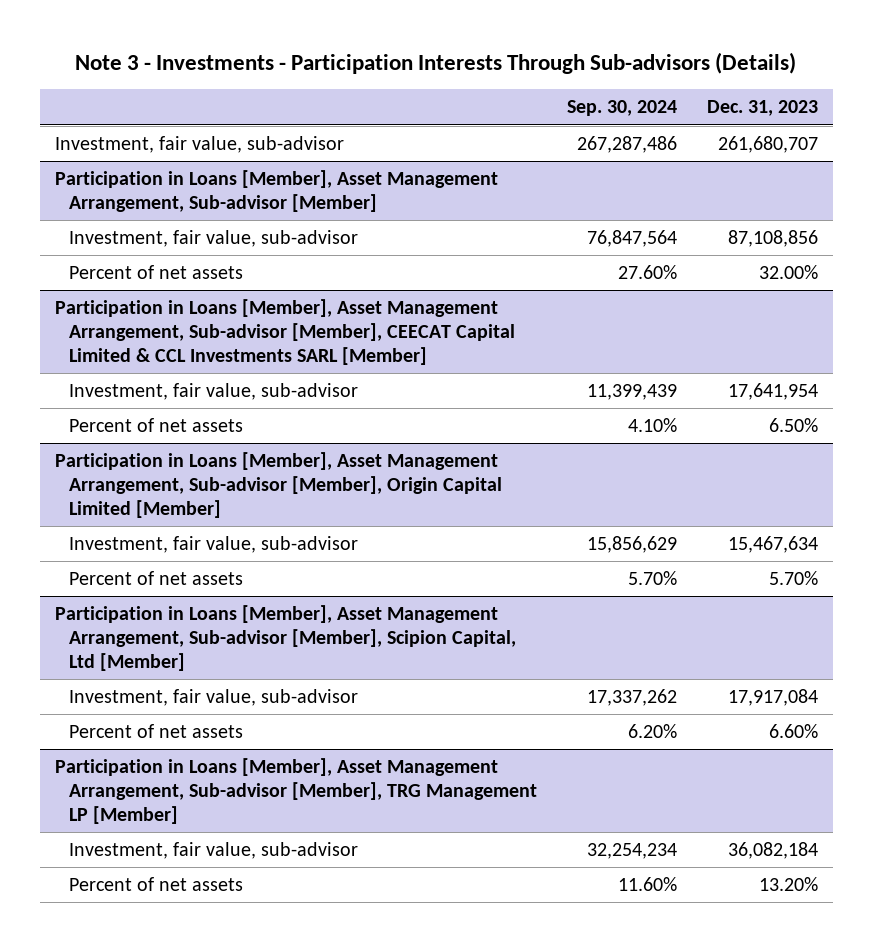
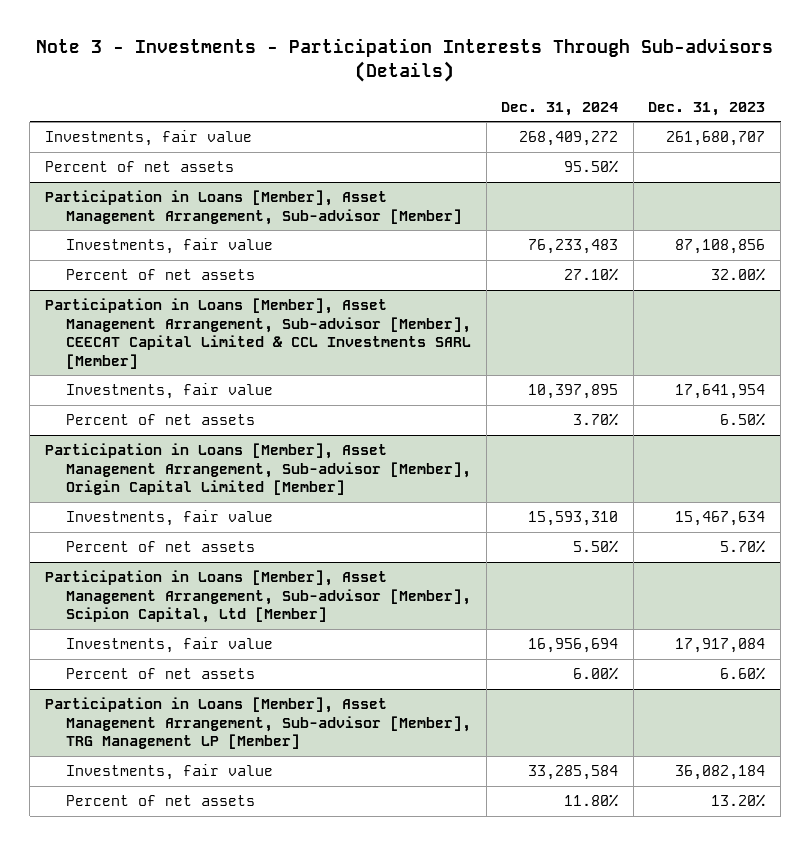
[567,100,678,117] Sep. 30, 2024 -> none
none -> [501,101,619,116] Dec. 31, 2024
[54,136,344,154] Investment, fair value, sub-advisor -> [45,130,253,147] Investments, fair value
none -> [45,161,235,173] Percent of net assets
[69,230,359,248] Investment, fair value, sub-advisor -> [66,238,274,255] Investments, fair value
[69,383,359,401] Investment, fair value, sub-advisor -> [66,383,274,400] Investments, fair value
[69,536,359,554] Investment, fair value, sub-advisor -> [66,510,274,527] Investments, fair value
[69,689,359,707] Investment, fair value, sub-advisor -> [66,637,274,654] Investments, fair value
[69,842,359,860] Investment, fair value, sub-advisor -> [66,764,274,781] Investments, fair value

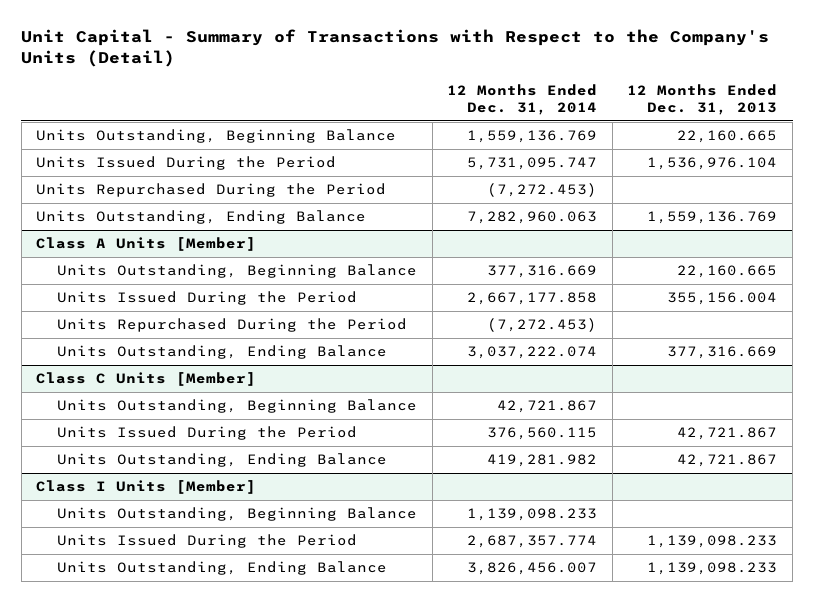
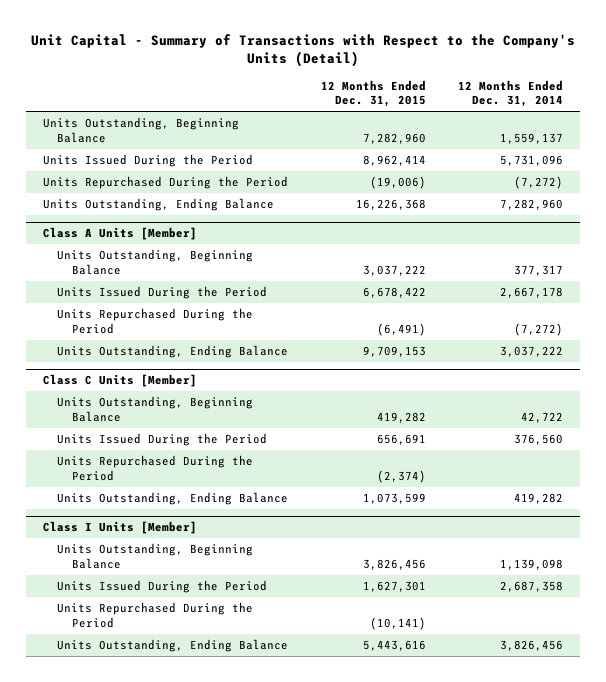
[627,84,778,116] 12 Months Ended Dec. 31, 2013 -> none
none -> [320,79,426,108] 12 Months Ended Dec. 31, 2015
[467,130,598,144] 1,559,136.769 -> [500,132,564,144] 1,559,137
[467,157,598,171] 5,731,095.747 -> [500,155,564,167] 5,731,096
[487,183,598,198] (7,272.453) -> [514,176,564,190] (7,272)
[467,211,598,225] 7,282,960.063 -> [500,199,564,211] 7,282,960
[487,265,598,279] 377,316.669 -> [514,264,564,276] 377,317
[467,292,598,306] 2,667,177.858 -> [500,287,564,299] 2,667,178
[487,318,598,333] (7,272.453) -> [514,322,564,336] (7,272)
[467,346,598,360] 3,037,222.074 -> [500,346,564,358] 3,037,222
[497,400,598,414] 42,721.867 -> [521,411,564,423] 42,722
[487,427,598,441] 376,560.115 -> [514,434,564,446] 376,560
none -> [57,455,254,481] Units Repurchased During the Period
[487,454,598,468] 419,281.982 -> [514,493,564,505] 419,282
[467,508,598,522] 1,139,098.233 -> [500,558,564,570] 1,139,098
[467,535,598,549] 2,687,357.774 -> [500,581,564,593] 2,687,358
none -> [57,602,254,628] Units Repurchased During the Period
[467,562,598,576] 3,826,456.007 -> [500,640,564,652] 3,826,456

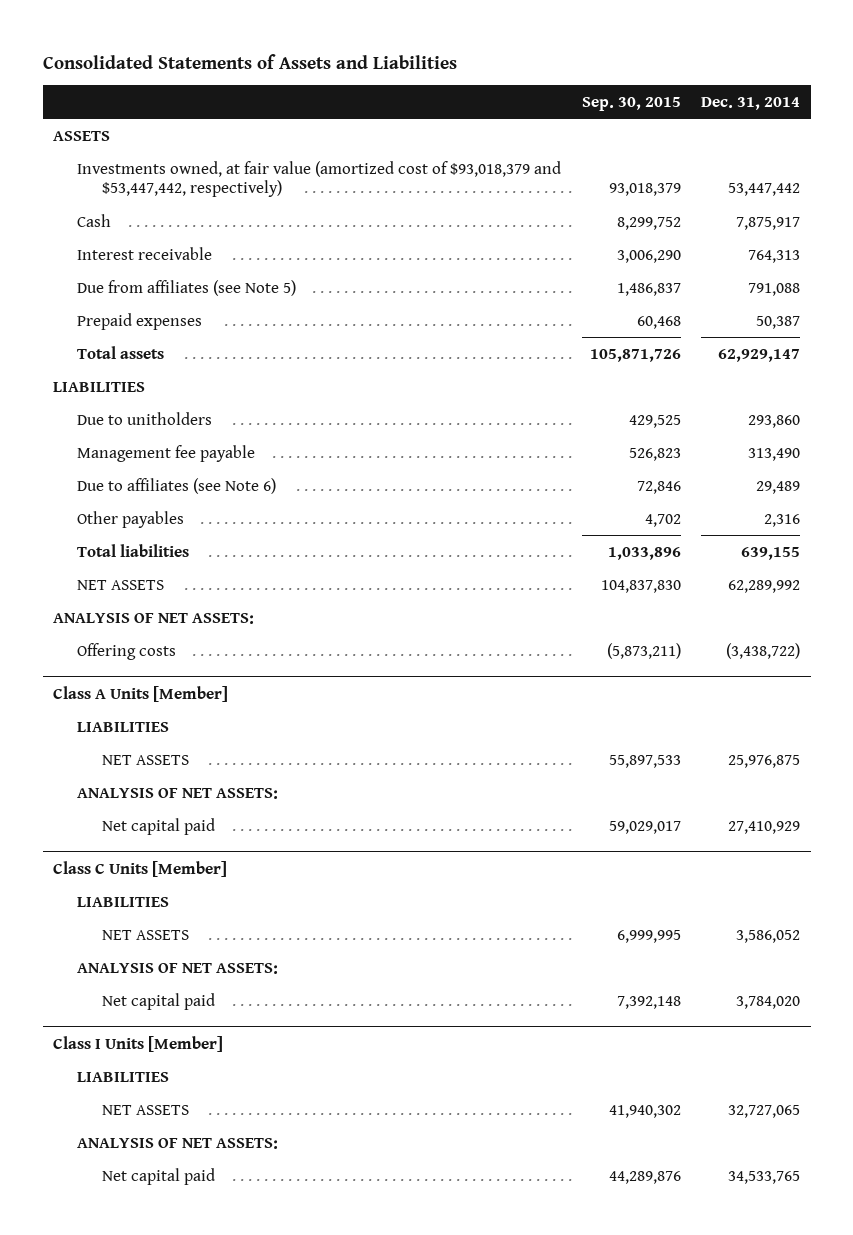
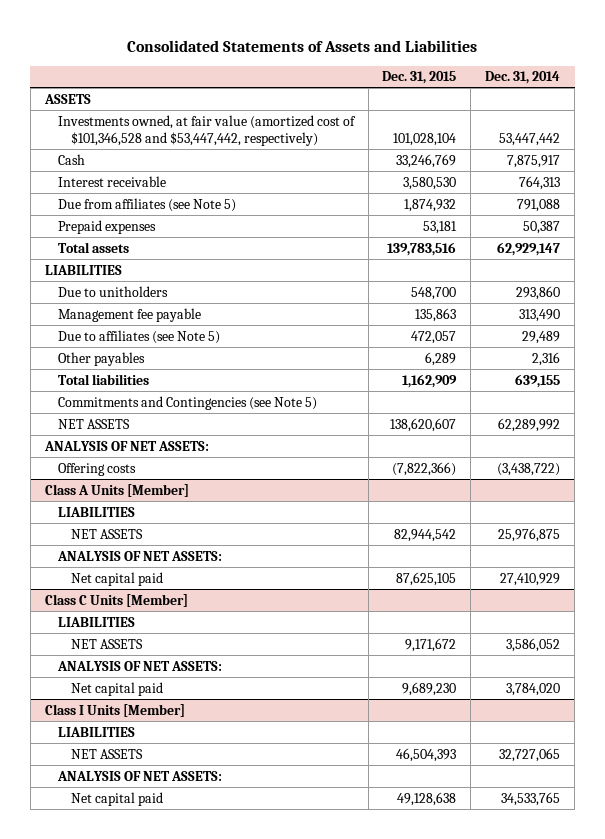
[581,97,681,112] Sep. 30, 2015 -> none
none -> [382,71,457,85] Dec. 31, 2015
[77,160,562,198] Investments owned, at fair value (amortized cost of $93,018,379 and $53,447,442, respectively) -> [57,114,356,147] Investments owned, at fair value (amortized cost of $101,346,528 and $53,447,442, respectively)
[77,477,277,494] Due to affiliates (see Note 6) -> [57,329,220,344] Due to affiliates (see Note 5)
none -> [57,395,317,410] Commitments and Contingencies (see Note 5)

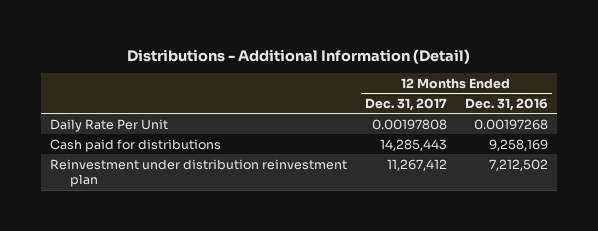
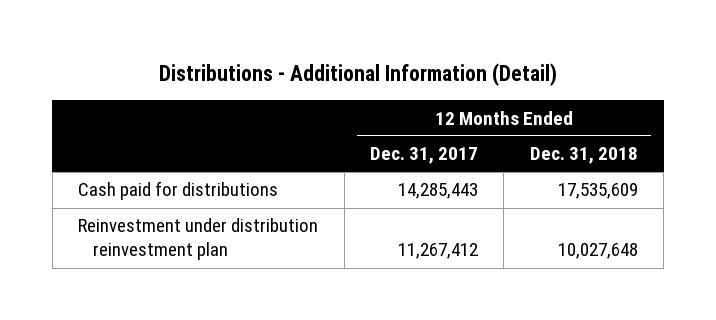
[464,97,548,111] Dec. 31, 2016 -> none
none -> [529,147,638,165] Dec. 31, 2018
[50,118,169,132] Daily Rate Per Unit -> none

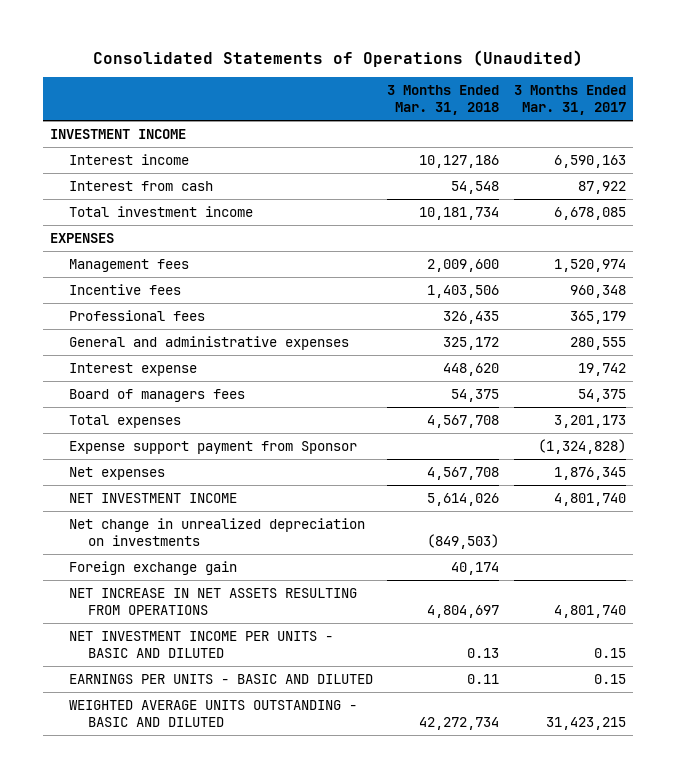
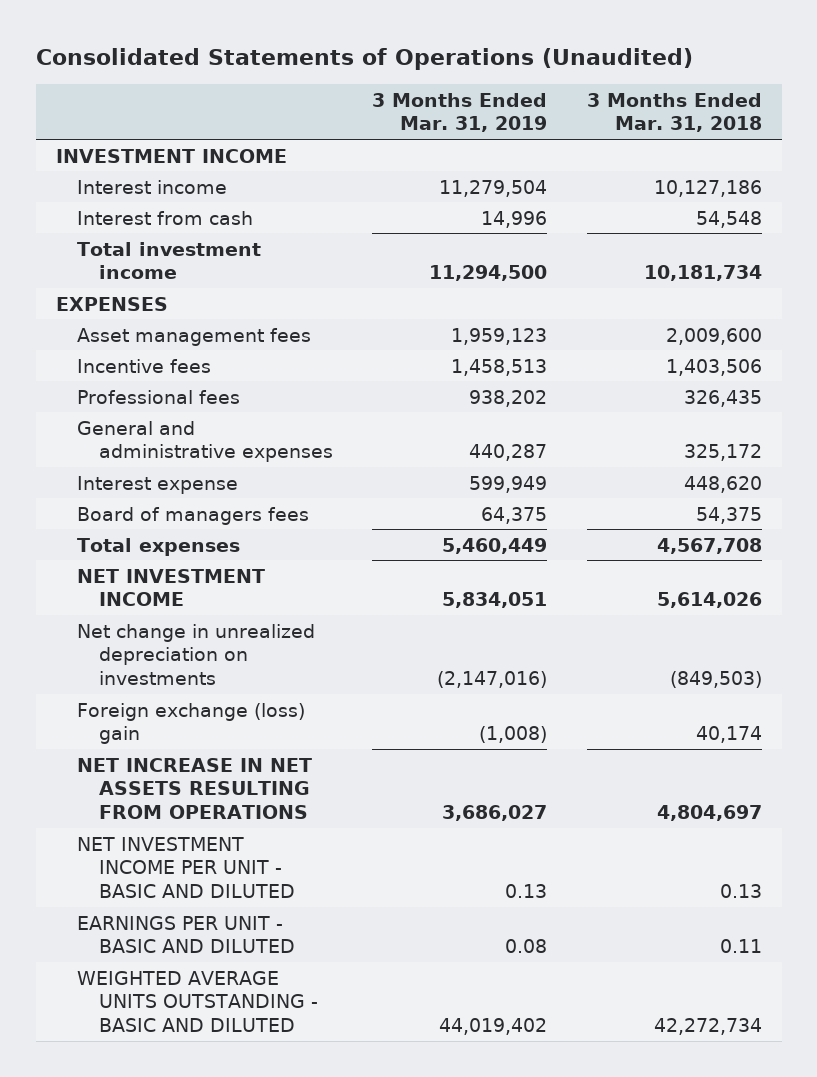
[513,85,626,116] 3 Months Ended Mar. 31, 2017 -> none
none -> [372,92,548,133] 3 Months Ended Mar. 31, 2019
[68,258,189,272] Management fees -> [77,327,312,346] Asset management fees
[68,440,357,454] Expense support payment from Sponsor -> none
[68,466,165,480] Net expenses -> none
[68,560,237,575] Foreign exchange gain -> [77,702,306,745] Foreign exchange (loss) gain
[68,630,333,659] NET INVESTMENT INCOME PER UNITS - BASIC AND DILUTED -> [77,836,295,898] NET INVESTMENT INCOME PER UNIT - BASIC AND DILUTED
[68,673,373,684] EARNINGS PER UNITS - BASIC AND DILUTED -> [77,915,295,954] EARNINGS PER UNIT - BASIC AND DILUTED

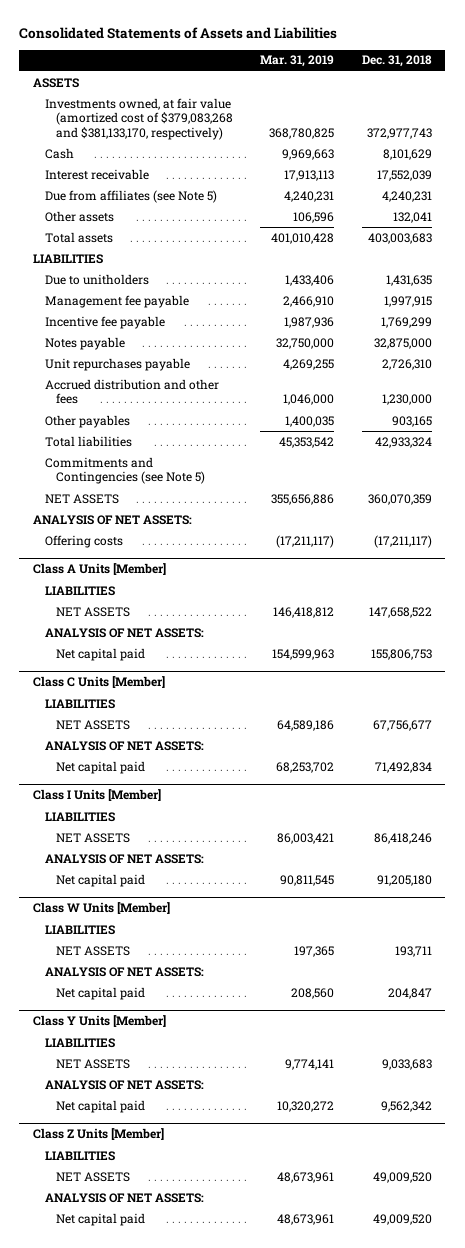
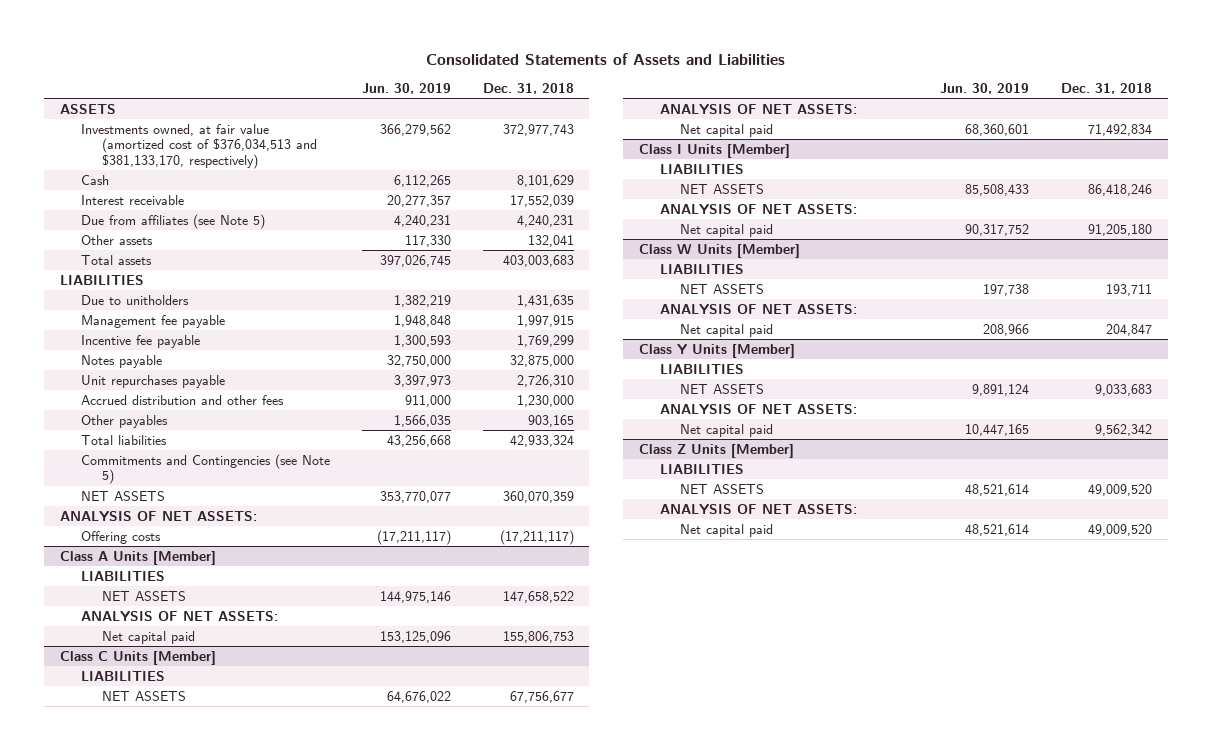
[260,55,335,68] Mar. 31, 2019 -> none
none -> [361,82,451,94] Jun. 30, 2019
[44,97,234,140] Investments owned, at fair value (amortized cost of $379,083,268 and $381,133,170, respectively) -> [80,123,317,169] Investments owned, at fair value (amortized cost of $376,034,513 and $381,133,170, respectively)

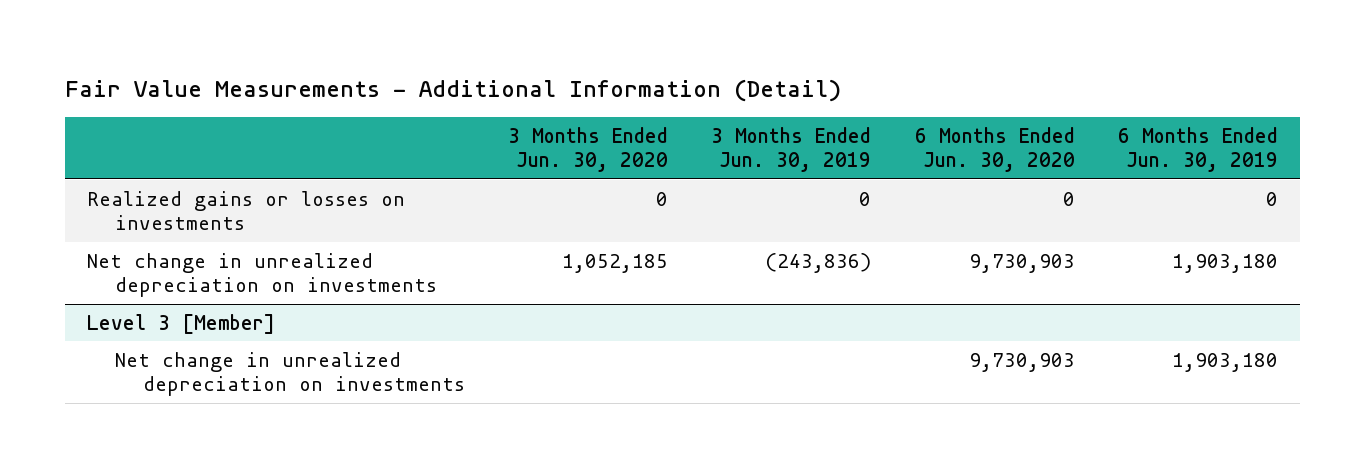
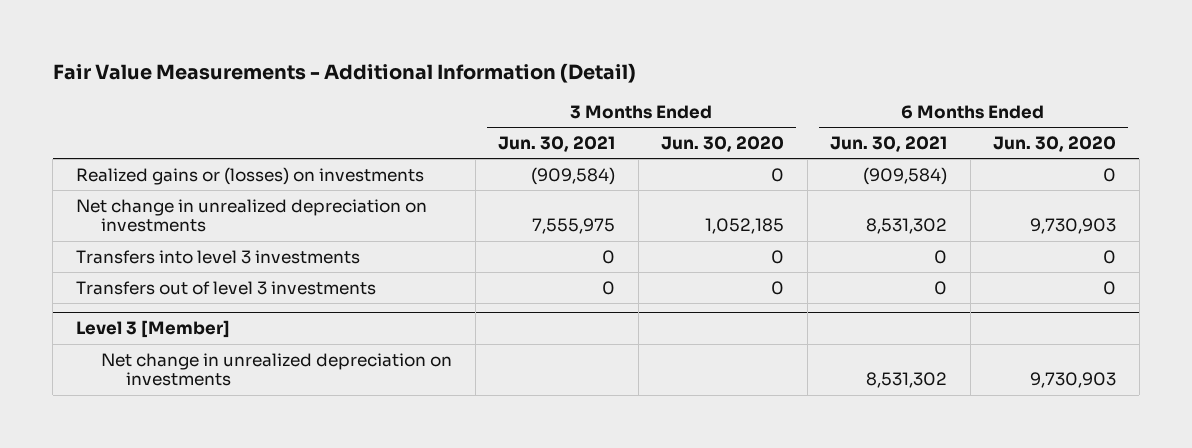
[711,126,872,173] 3 Months Ended Jun. 30, 2019 -> none
[1118,126,1279,173] 6 Months Ended Jun. 30, 2019 -> none
none -> [498,136,616,153] Jun. 30, 2021
none -> [830,136,948,153] Jun. 30, 2021
[86,190,405,231] Realized gains or losses on investments -> [75,166,424,185] Realized gains or (losses) on investments
none -> [75,249,360,264] Transfers into level 3 investments
none -> [75,280,376,295] Transfers out of level 3 investments

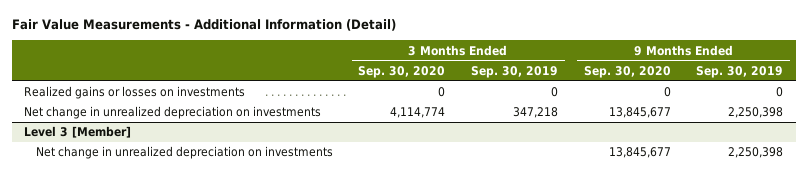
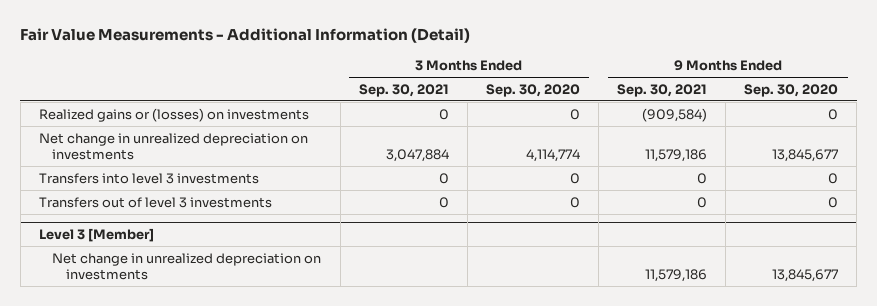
[471,65,559,78] Sep. 30, 2019 -> none
[696,65,784,78] Sep. 30, 2019 -> none
none -> [358,83,449,97] Sep. 30, 2021
none -> [617,83,708,97] Sep. 30, 2021
[24,86,246,100] Realized gains or losses on investments -> [38,107,309,122] Realized gains or (losses) on investments
none -> [38,172,259,184] Transfers into level 3 investments
none -> [38,196,272,208] Transfers out of level 3 investments

